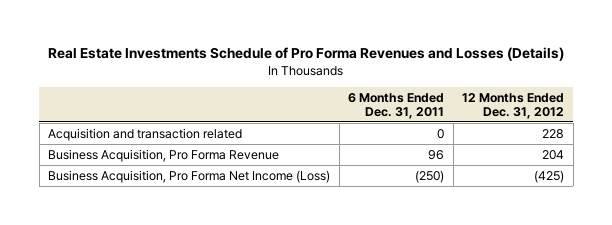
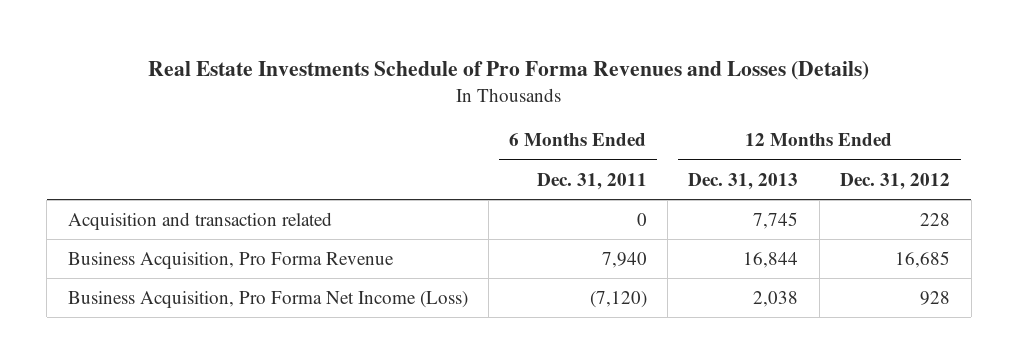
none -> [688,172,799,190] Dec. 31, 2013
[428,149,445,160] 96 -> [601,251,647,268] 7,940
[542,149,565,160] 204 -> [895,250,951,268] 16,685
[415,169,445,183] (250) -> [589,290,647,308] (7,120)
[534,169,565,183] (425) -> [920,290,951,305] 928

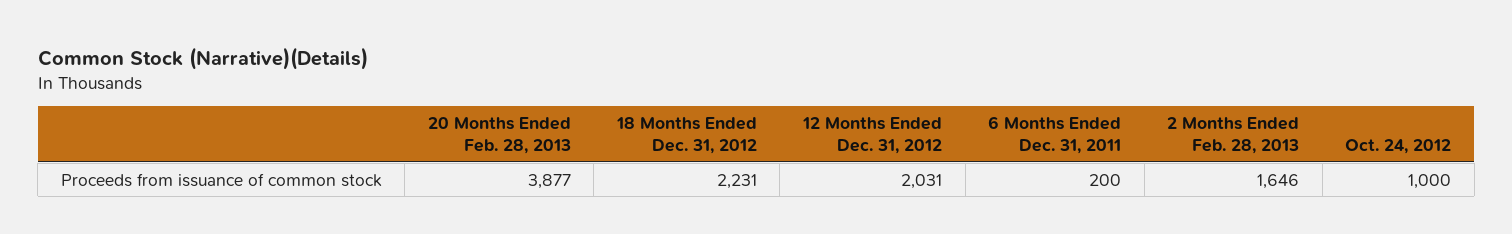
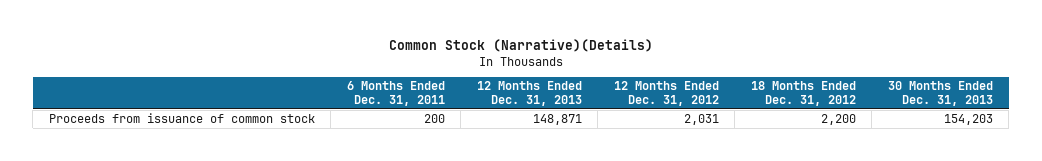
[427,116,571,155] 20 Months Ended Feb. 28, 2013 -> none
[1167,116,1300,155] 2 Months Ended Feb. 28, 2013 -> none
[1345,139,1452,155] Oct. 24, 2012 -> none
none -> [476,81,582,107] 12 Months Ended Dec. 31, 2013
none -> [887,81,993,107] 30 Months Ended Dec. 31, 2013
[716,173,757,189] 2,231 -> [820,113,856,125] 2,200

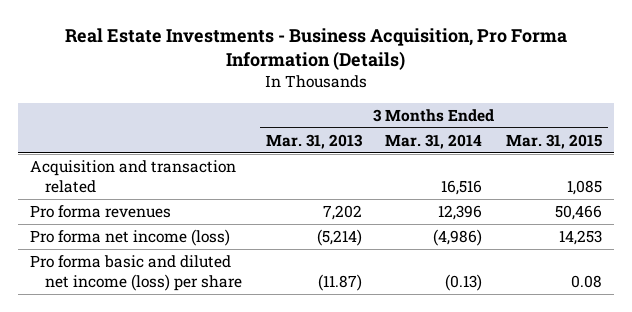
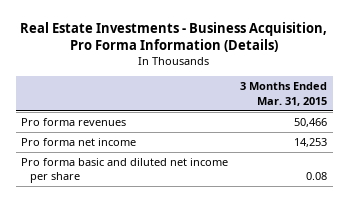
[265,133,363,149] Mar. 31, 2013 -> none
[385,133,483,149] Mar. 31, 2014 -> none
[29,160,236,194] Acquisition and transaction related -> none
[29,229,230,247] Pro forma net income (loss) -> [21,137,137,146] Pro forma net income
[29,255,243,292] Pro forma basic and diluted net income (loss) per share -> [21,157,229,184] Pro forma basic and diluted net income per share

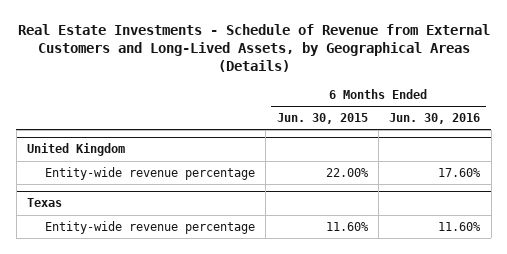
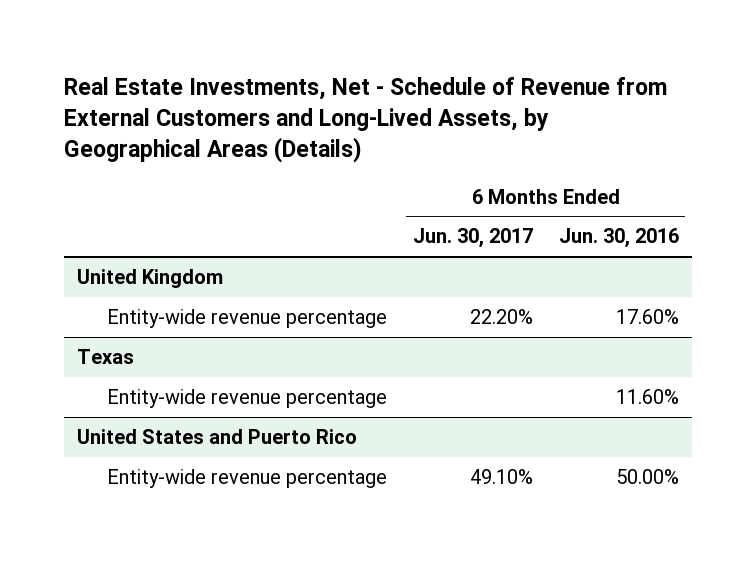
[17,23,490,73] Real Estate Investments - Schedule of Revenue from External Customers and Long-Lived Assets, by Geographical Areas (Details) -> [63,76,667,163] Real Estate Investments, Net - Schedule of Revenue from External Customers and Long-Lived Assets, by Geographical Areas (Details)
[276,112,368,124] Jun. 30, 2015 -> none
none -> [412,228,533,249] Jun. 30, 2017
none -> [76,428,357,444] United States and Puerto Rico
none -> [106,468,387,488] Entity-wide revenue percentage

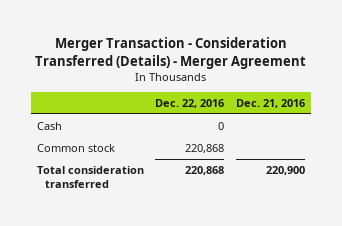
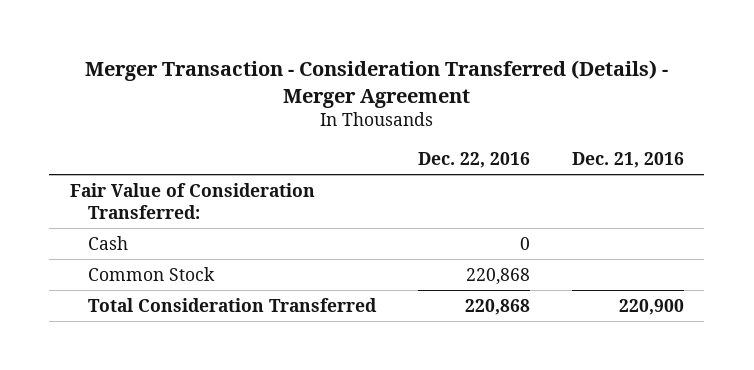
none -> [69,182,315,219] Fair Value of Consideration Transferred:
[36,144,115,153] Common stock -> [88,266,216,281] Common Stock
[36,166,144,188] Total consideration transferred -> [88,297,378,312] Total Consideration Transferred

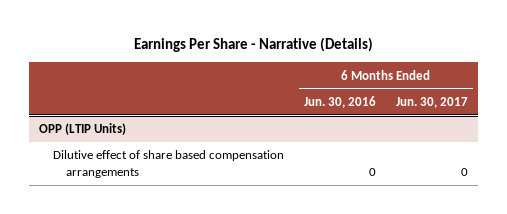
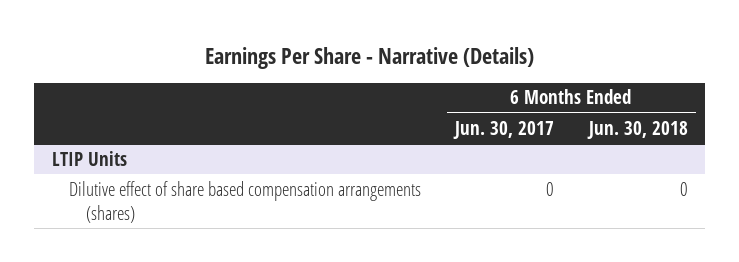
[303,95,376,108] Jun. 30, 2016 -> none
none -> [586,120,688,139] Jun. 30, 2018
[39,123,127,136] OPP (LTIP Units) -> [51,150,127,166] LTIP Units
[52,150,284,179] Dilutive effect of share based compensation arrangements -> [68,180,421,223] Dilutive effect of share based compensation arrangements (shares)

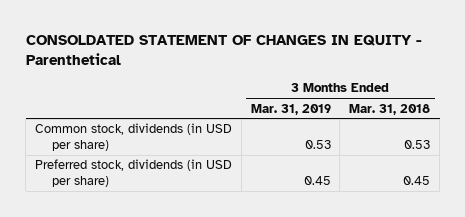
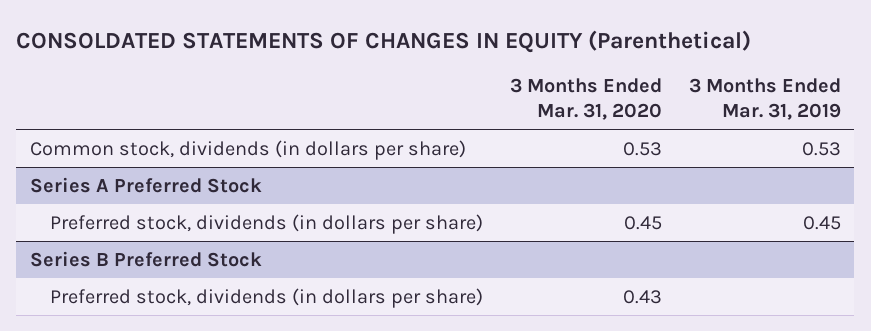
[25,35,422,66] CONSOLDATED STATEMENT OF CHANGES IN EQUITY - Parenthetical -> [16,29,752,53] CONSOLDATED STATEMENTS OF CHANGES IN EQUITY (Parenthetical)
[349,103,431,115] Mar. 31, 2018 -> none
none -> [509,78,662,121] 3 Months Ended Mar. 31, 2020
[34,123,232,151] Common stock, dividends (in USD per share) -> [29,139,466,160] Common stock, dividends (in dollars per share)
none -> [29,176,262,193] Series A Preferred Stock
[34,159,232,187] Preferred stock, dividends (in USD per share) -> [49,213,483,234] Preferred stock, dividends (in dollars per share)
none -> [29,250,262,267] Series B Preferred Stock
none -> [49,287,483,308] Preferred stock, dividends (in dollars per share)

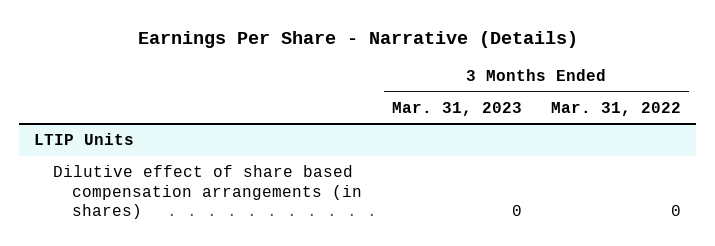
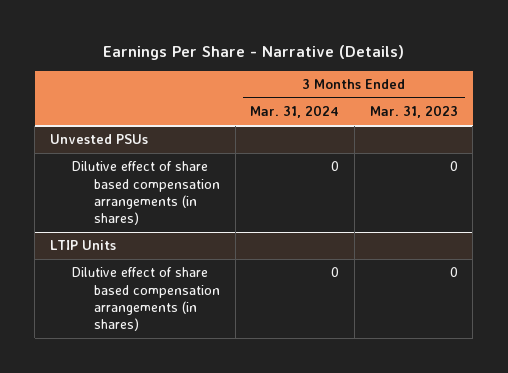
[551,101,682,116] Mar. 31, 2022 -> none
none -> [250,105,340,119] Mar. 31, 2024
none -> [50,134,149,145] Unvested PSUs
none -> [71,161,220,225] Dilutive effect of share based compensation arrangements (in shares)

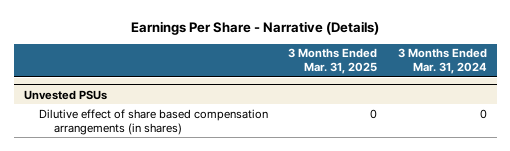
[369,105,458,119] Mar. 31, 2023 -> none
none -> [288,48,378,75] 3 Months Ended Mar. 31, 2025
[50,240,117,251] LTIP Units -> none
[71,267,220,331] Dilutive effect of share based compensation arrangements (in shares) -> none

